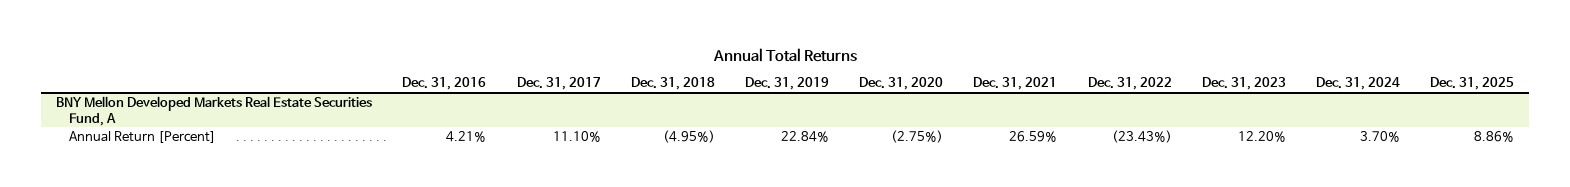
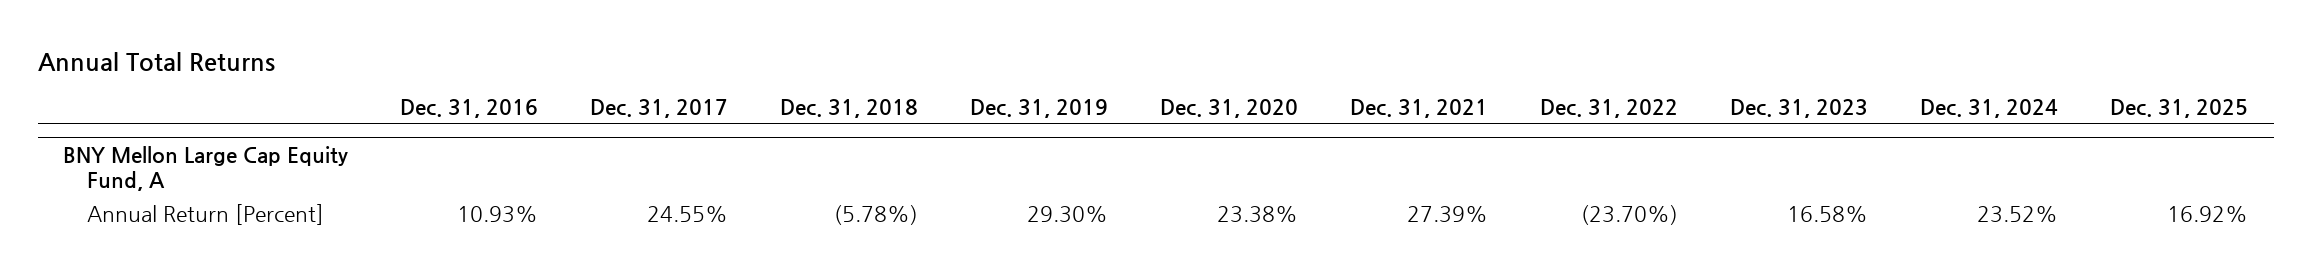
[56,96,373,126] BNY Mellon Developed Markets Real Estate Securities Fund, A -> none
none -> [63,145,349,192] BNY Mellon Large Cap Equity Fund, A
[446,131,487,143] 4.21% -> [457,205,539,223] 10.93%
[552,131,601,143] 11.10% -> [647,205,729,222] 24.55%
[662,130,715,144] (4.95%) -> [834,204,919,225] (5.78%)
[781,131,830,143] 22.84% -> [1027,205,1109,223] 29.30%
[891,130,944,144] (2.75%) -> [1217,205,1299,223] 23.38%
[1009,131,1058,143] 26.59% -> [1407,205,1489,223] 27.39%
[1111,130,1172,144] (23.43%) -> [1581,204,1679,225] (23.70%)
[1237,131,1286,143] 12.20% -> [1787,205,1869,222] 16.58%
[1359,131,1400,143] 3.70% -> [1976,205,2058,223] 23.52%
[1474,131,1515,143] 8.86% -> [2166,205,2248,222] 16.92%

